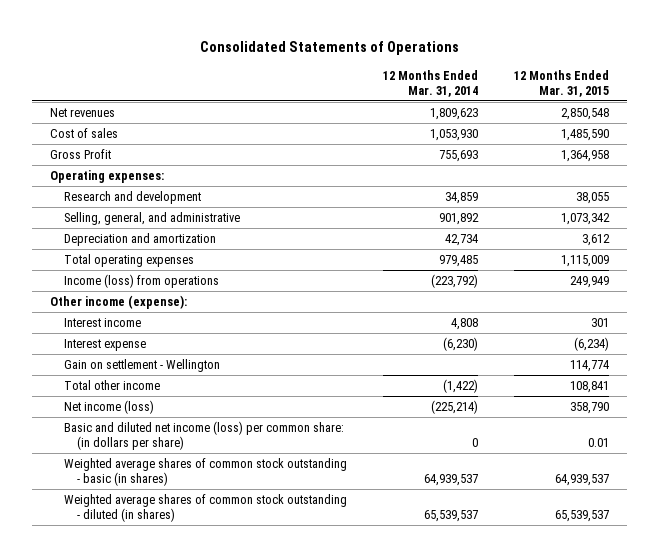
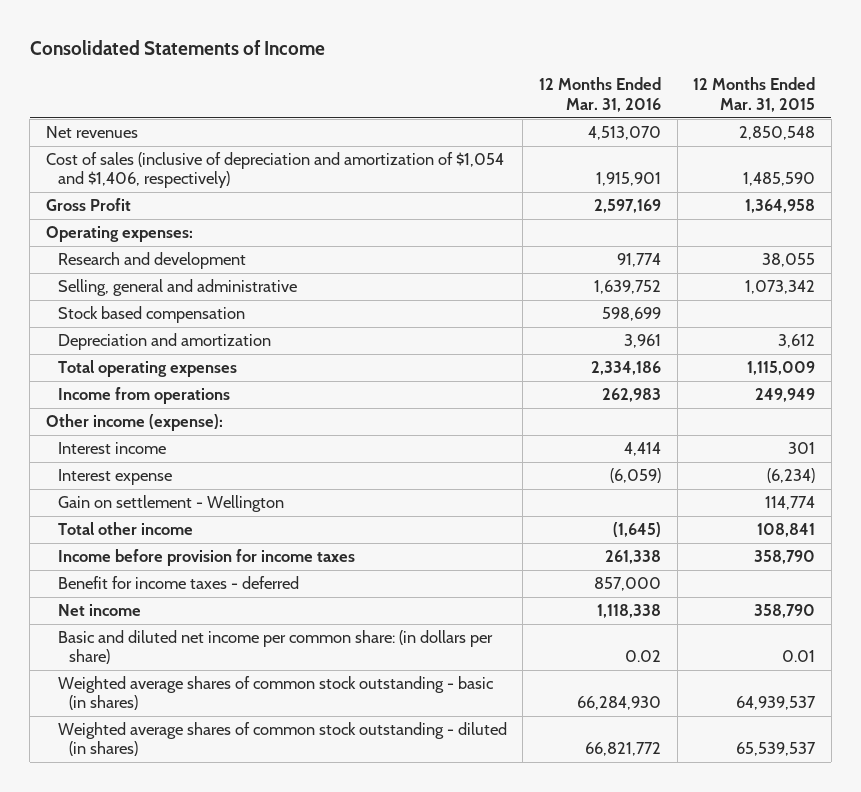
[199,41,459,56] Consolidated Statements of Operations -> [29,39,325,55] Consolidated Statements of Income
[383,69,479,97] 12 Months Ended Mar. 31, 2014 -> none
none -> [538,77,661,112] 12 Months Ended Mar. 31, 2016
[50,128,119,139] Cost of sales -> [45,152,504,189] Cost of sales (inclusive of depreciation and amortization of $1,054 and $1,406, respectively)
[63,212,240,226] Selling, general, and administrative -> [57,279,297,297] Selling, general and administrative
none -> [57,306,245,324] Stock based compensation
[63,274,219,289] Income (loss) from operations -> [57,387,230,405] Income from operations
none -> [57,549,355,567] Income before provision for income taxes
none -> [57,576,299,590] Benefit for income taxes - deferred
[63,400,154,415] Net income (loss) -> [57,604,141,617] Net income
[63,421,344,450] Basic and diluted net income (loss) per common share: (in dollars per share) -> [57,630,493,665] Basic and diluted net income per common share: (in dollars per share)

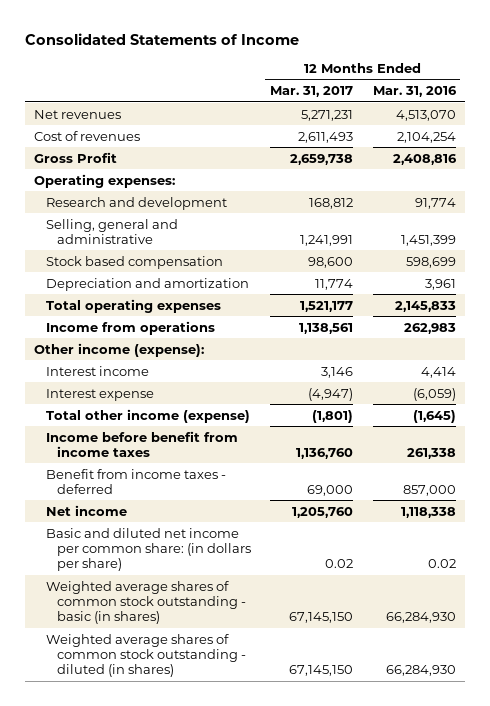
[693,77,816,112] 12 Months Ended Mar. 31, 2015 -> none
none -> [270,86,354,98] Mar. 31, 2017
[45,152,504,189] Cost of sales (inclusive of depreciation and amortization of $1,054 and $1,406, respectively) -> none
none -> [34,130,141,141] Cost of revenues
[593,199,661,214] 2,597,169 -> [392,153,457,165] 2,408,816
[593,280,661,295] 1,639,752 -> [400,234,456,246] 1,451,399
[590,361,661,376] 2,334,186 -> [394,300,456,312] 2,145,833
[57,495,284,513] Gain on settlement - Wellington -> none
[57,522,193,536] Total other income -> [45,408,250,423] Total other income (expense)
[57,549,355,567] Income before provision for income taxes -> [45,430,238,457] Income before benefit from income taxes
[57,576,299,590] Benefit for income taxes - deferred -> [45,468,226,494] Benefit from income taxes - deferred
[584,742,661,757] 66,821,772 -> [385,665,456,677] 66,284,930

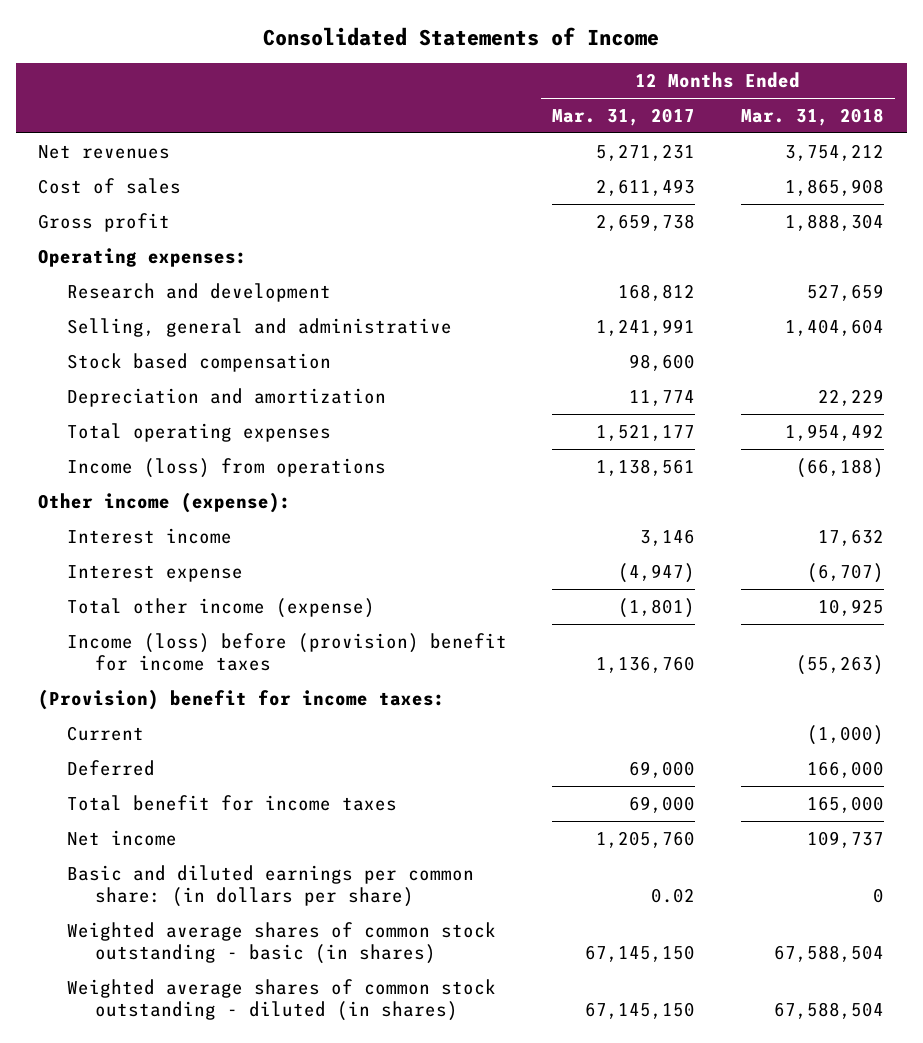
[372,86,457,98] Mar. 31, 2016 -> none
none -> [741,107,885,126] Mar. 31, 2018
[34,130,141,141] Cost of revenues -> [38,177,182,194] Cost of sales
[34,151,118,163] Gross Profit -> [38,212,171,232] Gross profit
[45,320,215,335] Income from operations -> [66,457,386,478] Income (loss) from operations
[45,430,238,457] Income before benefit from income taxes -> [66,632,507,672] Income (loss) before (provision) benefit for income taxes
none -> [38,688,446,710] (Provision) benefit for income taxes:
none -> [66,725,144,741] Current
[45,468,226,494] Benefit from income taxes - deferred -> [66,759,155,776] Deferred
none -> [66,794,397,811] Total benefit for income taxes
[45,527,251,572] Basic and diluted net income per common share: (in dollars per share) -> [66,864,474,908] Basic and diluted earnings per common share: (in dollars per share)

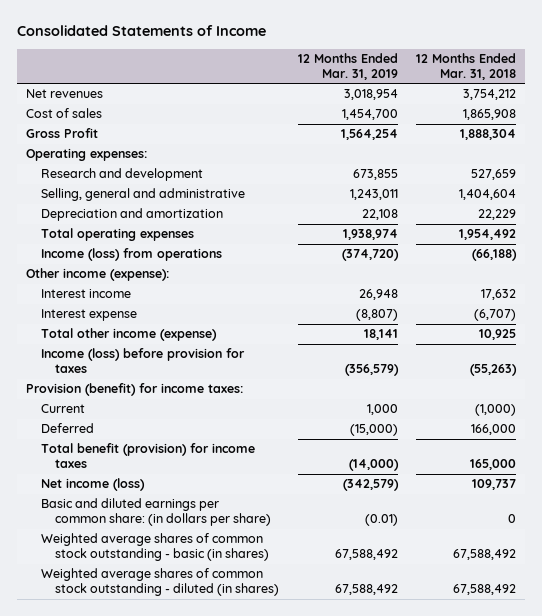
[552,107,696,126] Mar. 31, 2017 -> none
none -> [297,52,398,80] 12 Months Ended Mar. 31, 2019
[38,212,171,232] Gross profit -> [25,128,98,139] Gross Profit
[66,352,331,372] Stock based compensation -> none
[66,632,507,672] Income (loss) before (provision) benefit for income taxes -> [40,348,245,374] Income (loss) before provision for taxes
[38,688,446,710] (Provision) benefit for income taxes: -> [25,383,243,397] Provision (benefit) for income taxes:
[66,794,397,811] Total benefit for income taxes -> [40,443,255,469] Total benefit (provision) for income taxes
[66,829,177,846] Net income -> [40,478,145,492] Net income (loss)
[774,945,885,963] 67,588,504 -> [452,549,516,561] 67,588,492
[774,1002,885,1020] 67,588,504 -> [452,584,516,596] 67,588,492

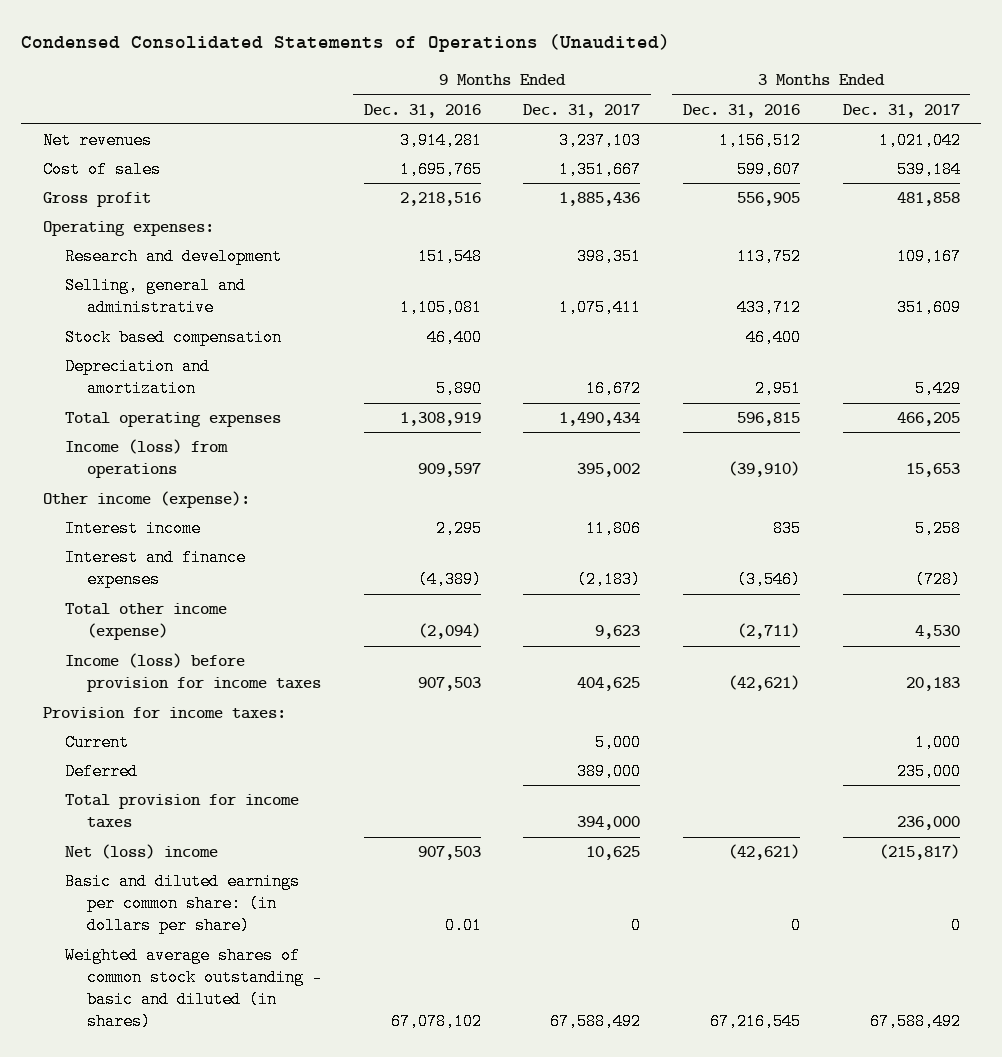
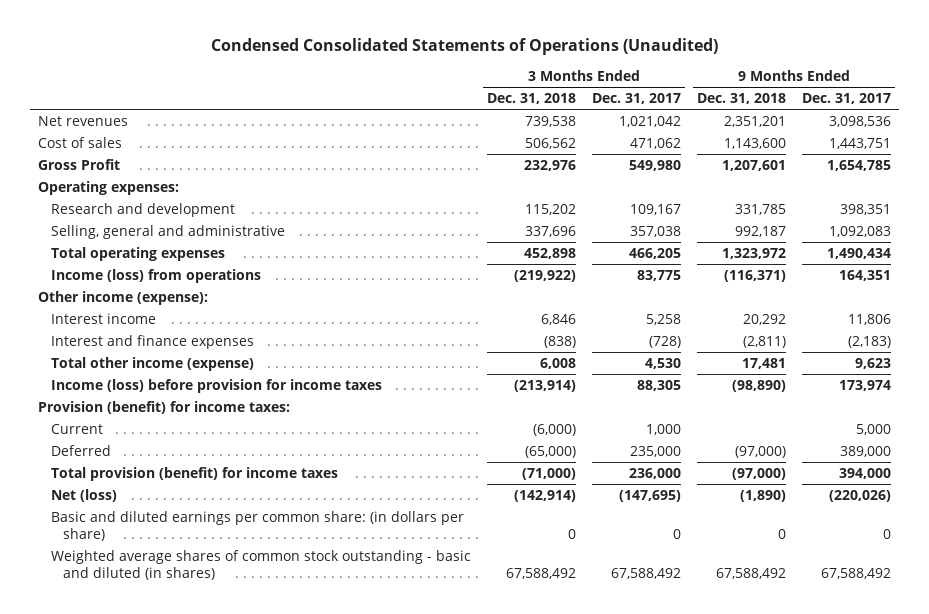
[363,103,481,118] Dec. 31, 2016 -> none
[682,103,800,118] Dec. 31, 2016 -> none
none -> [486,93,576,105] Dec. 31, 2018
none -> [696,93,786,105] Dec. 31, 2018
[559,131,642,149] 3,237,103 -> [829,115,892,127] 3,098,536
[559,160,642,178] 1,351,667 -> [829,137,892,149] 1,443,751
[896,160,961,178] 539,184 -> [629,137,681,149] 471,062
[42,191,151,207] Gross profit -> [38,158,121,170] Gross Profit
[559,191,641,206] 1,885,436 -> [827,159,892,171] 1,654,785
[896,191,960,206] 481,858 -> [628,159,681,171] 549,980
[64,328,282,346] Stock based compensation -> none
[64,357,210,398] Depreciation and amortization -> none
[559,299,642,317] 1,075,411 -> [829,225,892,237] 1,092,083
[896,299,961,317] 351,609 -> [629,225,681,237] 357,038
[577,463,641,478] 395,002 -> [839,269,892,281] 164,351
[905,463,960,478] 15,653 -> [636,269,681,281] 83,775
[577,677,641,692] 404,625 -> [839,379,892,391] 173,974
[905,677,960,692] 20,183 -> [636,379,681,391] 88,305
[42,706,286,719] Provision for income taxes: -> [38,400,291,414] Provision (benefit) for income taxes:
[64,793,299,829] Total provision for income taxes -> [50,466,338,481] Total provision (benefit) for income taxes
[64,843,218,859] Net (loss) income -> [50,488,117,502] Net (loss)
[586,845,641,860] 10,625 -> [829,489,892,502] (220,026)
[878,843,960,860] (215,817) -> [618,489,681,502] (147,695)

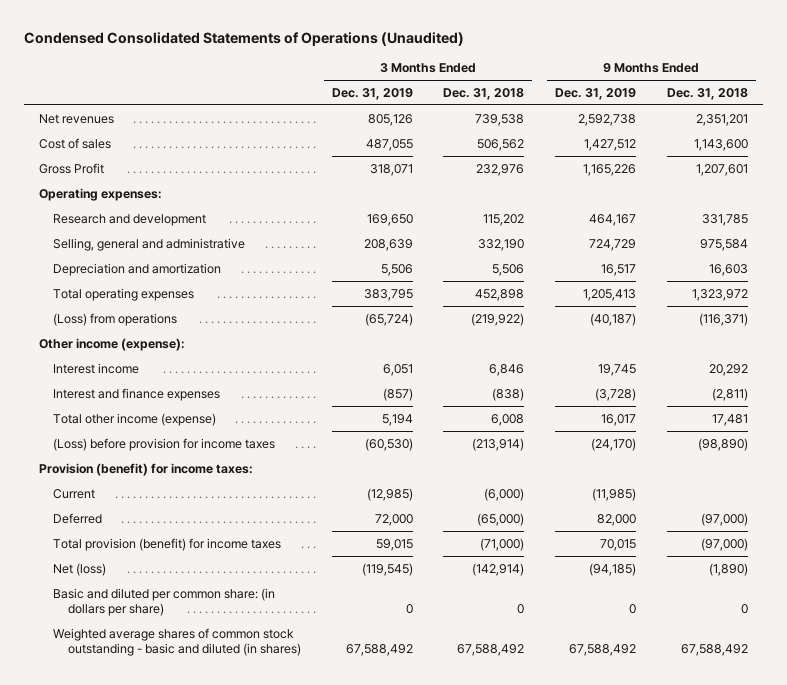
[591,93,681,105] Dec. 31, 2017 -> none
[802,93,892,105] Dec. 31, 2017 -> none
none -> [331,87,413,100] Dec. 31, 2019
none -> [555,87,637,100] Dec. 31, 2019
[524,225,576,237] 337,696 -> [478,238,525,251] 332,190
[734,225,786,237] 992,187 -> [699,238,748,251] 975,584
none -> [53,262,222,276] Depreciation and amortization
[50,268,261,283] Income (loss) from operations -> [53,312,178,326] (Loss) from operations
[50,378,382,393] Income (loss) before provision for income taxes -> [53,437,276,451] (Loss) before provision for income taxes
[50,510,464,541] Basic and diluted earnings per common share: (in dollars per share) -> [53,587,276,617] Basic and diluted per common share: (in dollars per share)

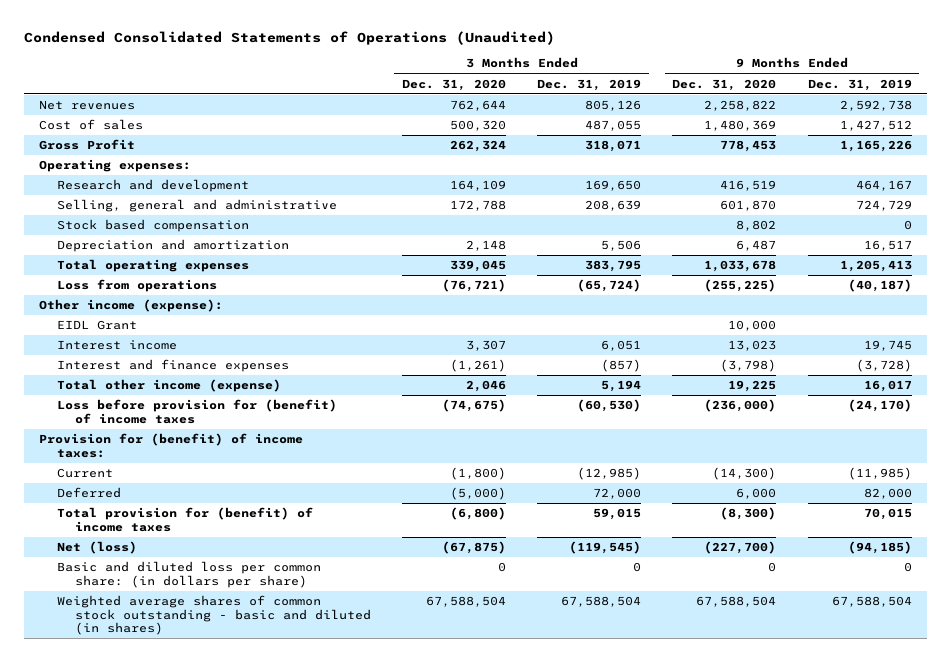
[443,87,525,100] Dec. 31, 2018 -> none
[666,87,748,100] Dec. 31, 2018 -> none
none -> [401,78,506,91] Dec. 31, 2020
none -> [672,78,777,91] Dec. 31, 2020
none -> [57,219,250,233] Stock based compensation
[53,312,178,326] (Loss) from operations -> [57,279,218,293] Loss from operations
none -> [57,320,138,331] EIDL Grant
[53,437,276,451] (Loss) before provision for income taxes -> [57,399,338,424] Loss before provision for (benefit) of income taxes
[39,462,254,476] Provision (benefit) for income taxes: -> [39,433,304,458] Provision for (benefit) of income taxes:
[53,537,282,551] Total provision (benefit) for income taxes -> [57,507,314,532] Total provision for (benefit) of income taxes
[53,587,276,617] Basic and diluted per common share: (in dollars per share) -> [57,561,322,588] Basic and diluted loss per common share: (in dollars per share)
[345,644,413,657] 67,588,492 -> [561,596,642,608] 67,588,504
[569,644,637,657] 67,588,492 -> [831,596,912,608] 67,588,504

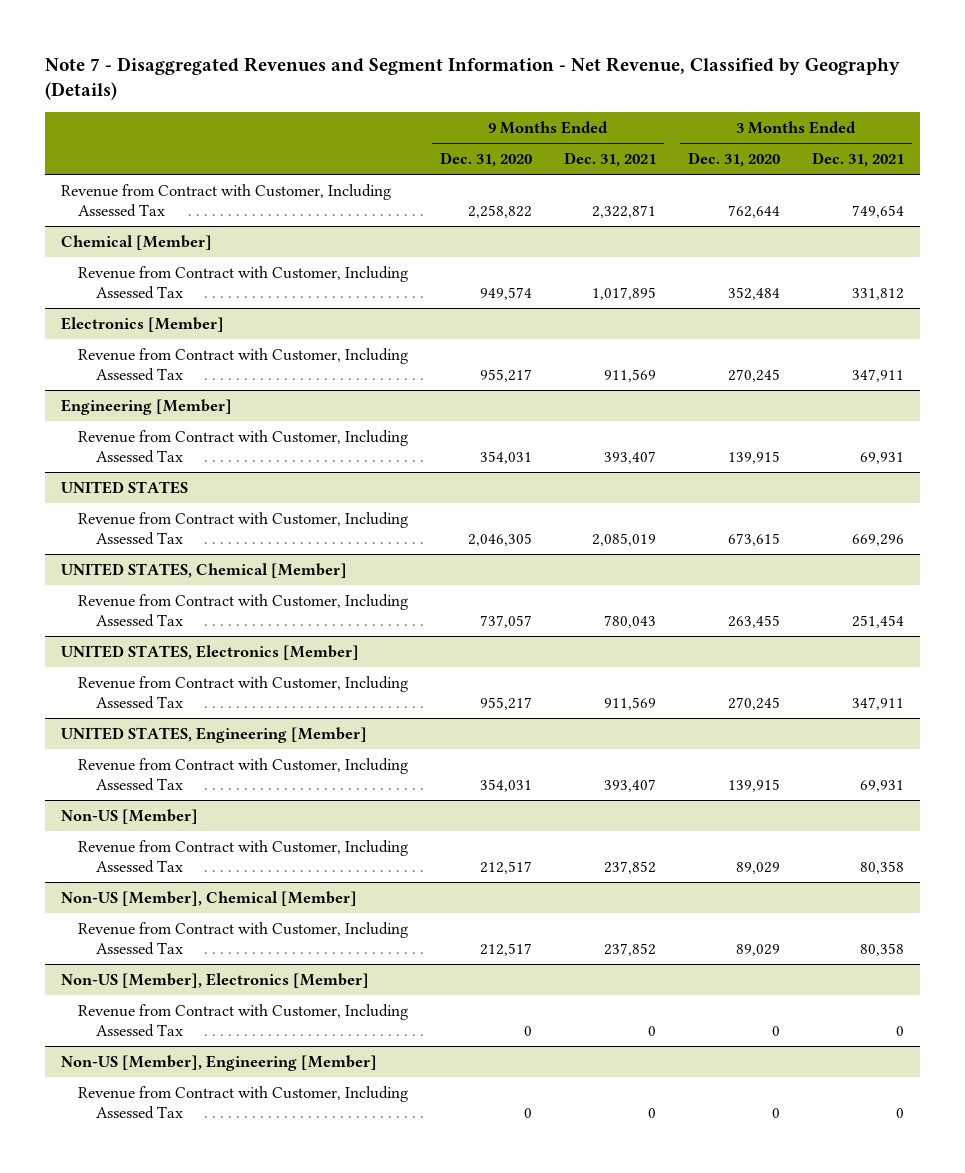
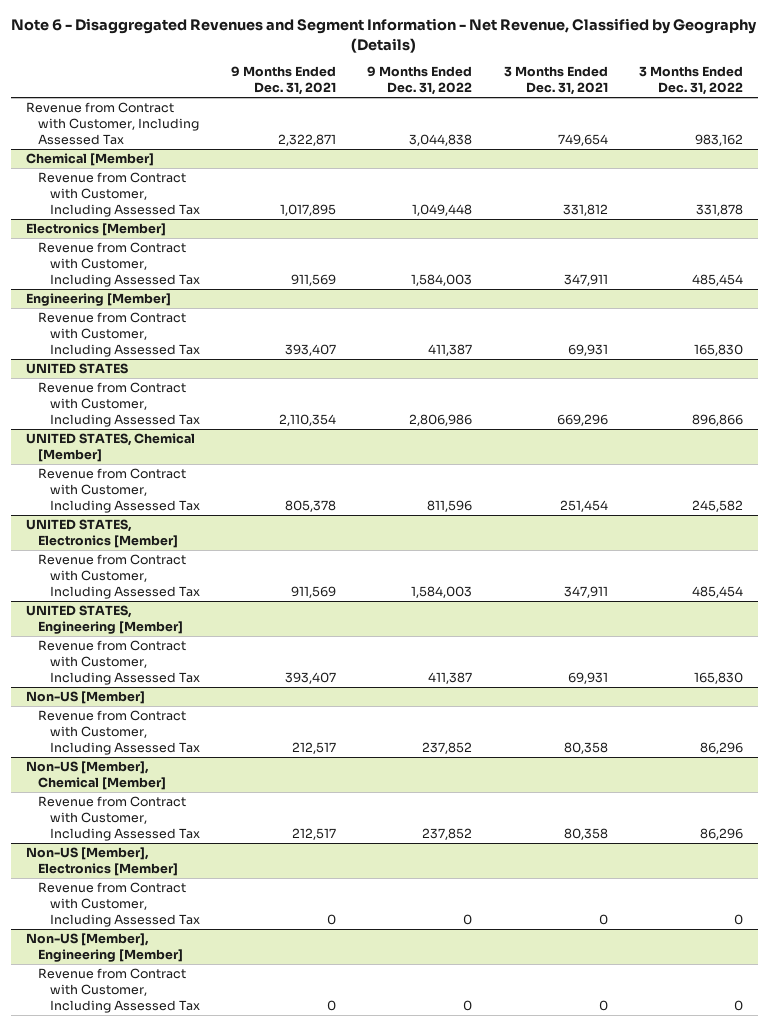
[45,56,901,100] Note 7 - Disaggregated Revenues and Segment Information - Net Revenue, Classified by Geography (Details) -> [11,18,758,53] Note 6 - Disaggregated Revenues and Segment Information - Net Revenue, Classified by Geography (Details)
[440,152,533,168] Dec. 31, 2020 -> none
[688,152,781,168] Dec. 31, 2020 -> none
none -> [367,66,473,96] 9 Months Ended Dec. 31, 2022
none -> [638,66,743,96] 3 Months Ended Dec. 31, 2022
[592,532,657,546] 2,085,019 -> [279,414,337,427] 2,110,354
[604,614,657,628] 780,043 -> [285,500,337,513] 805,378
[604,860,657,874] 237,852 -> [292,742,337,755] 212,517
[604,942,657,956] 237,852 -> [292,828,337,841] 212,517

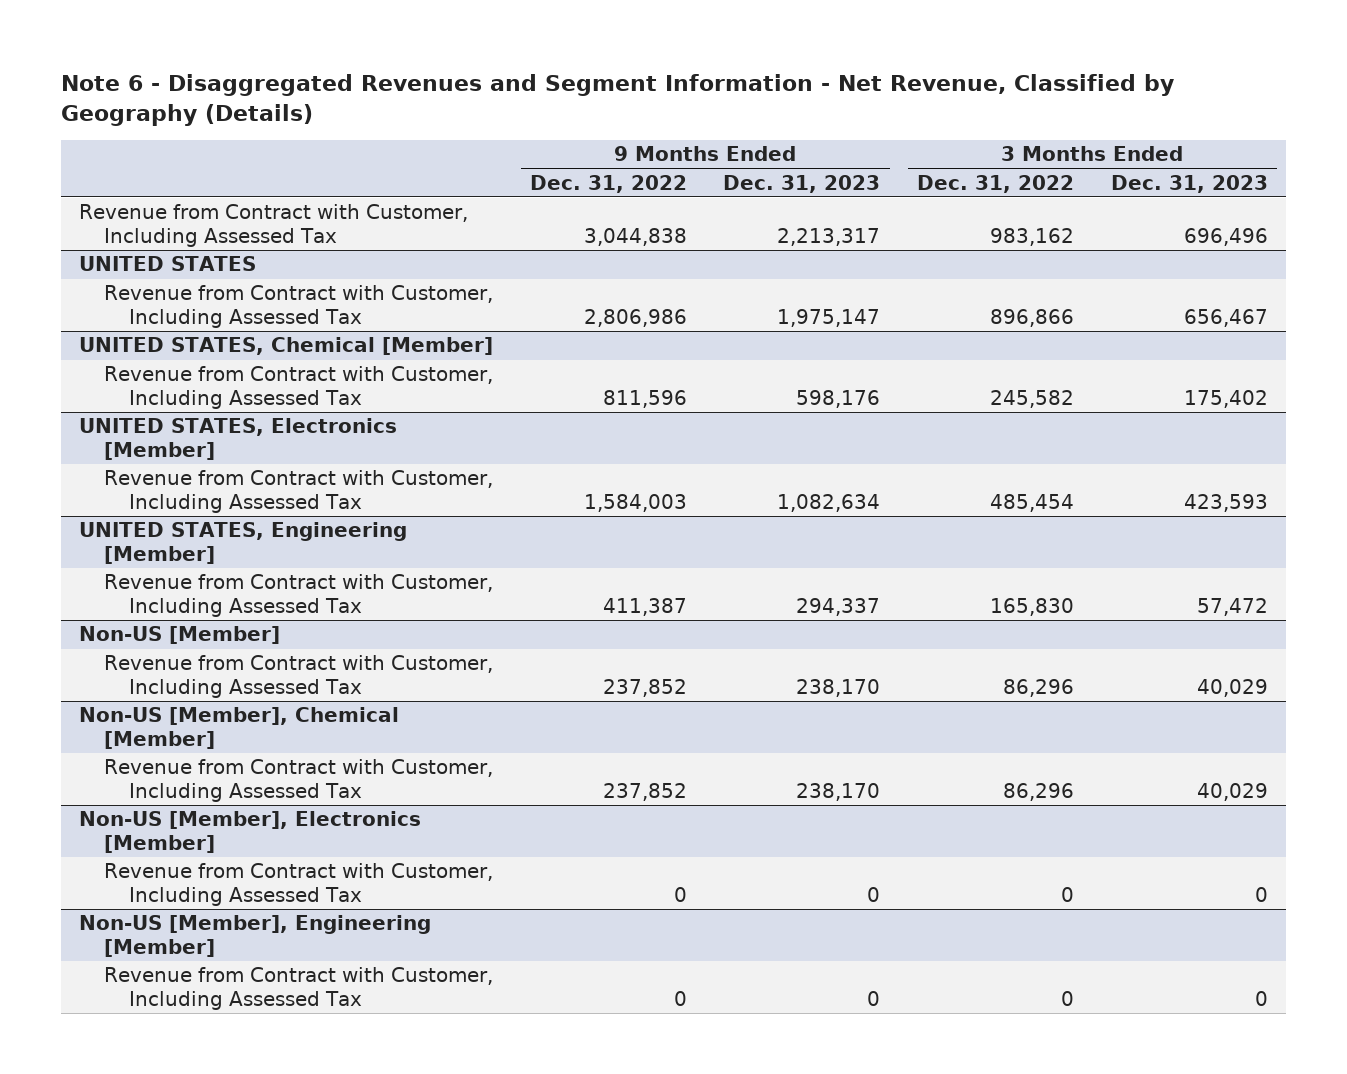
[231,66,337,96] 9 Months Ended Dec. 31, 2021 -> none
[503,66,608,96] 3 Months Ended Dec. 31, 2021 -> none
none -> [723,174,881,193] Dec. 31, 2023
none -> [1110,174,1268,193] Dec. 31, 2023
[26,153,155,167] Chemical [Member] -> none
[38,172,201,218] Revenue from Contract with Customer, Including Assessed Tax -> none
[26,223,167,237] Electronics [Member] -> none
[38,242,201,288] Revenue from Contract with Customer, Including Assessed Tax -> none
[26,293,172,307] Engineering [Member] -> none
[38,312,201,358] Revenue from Contract with Customer, Including Assessed Tax -> none

